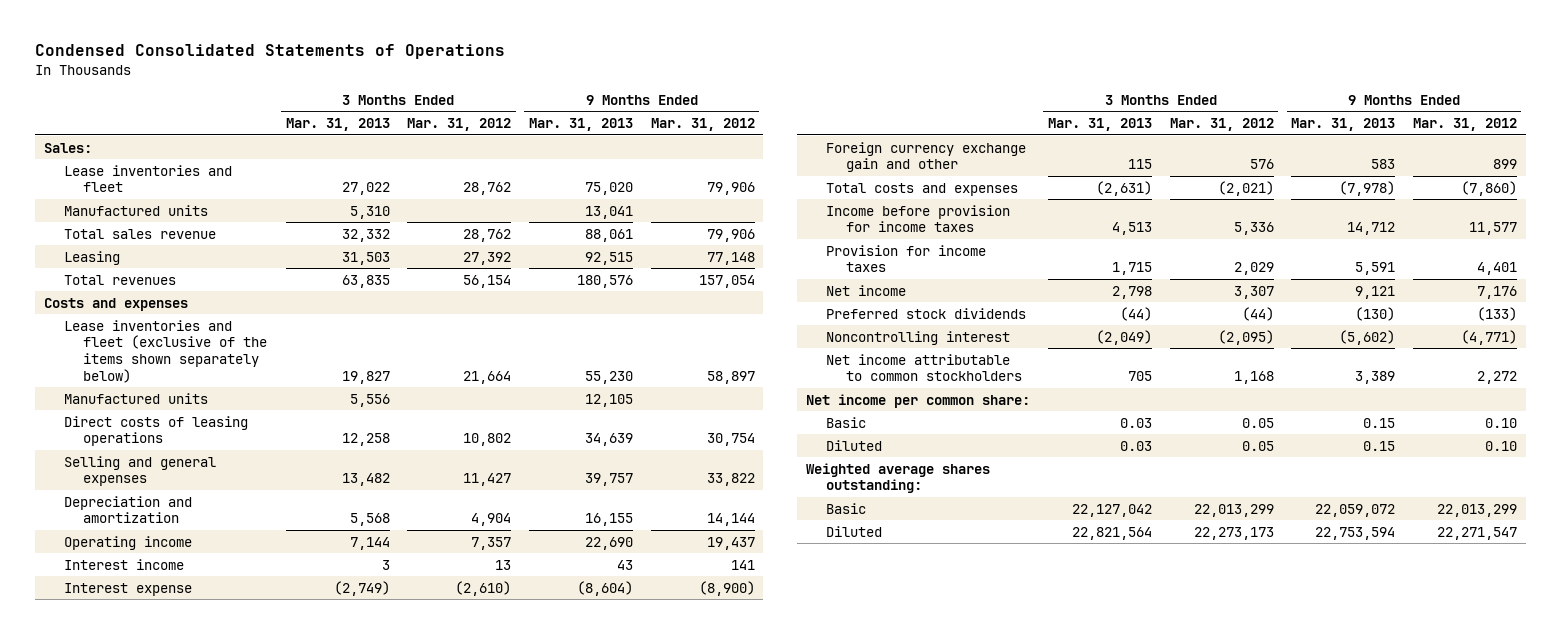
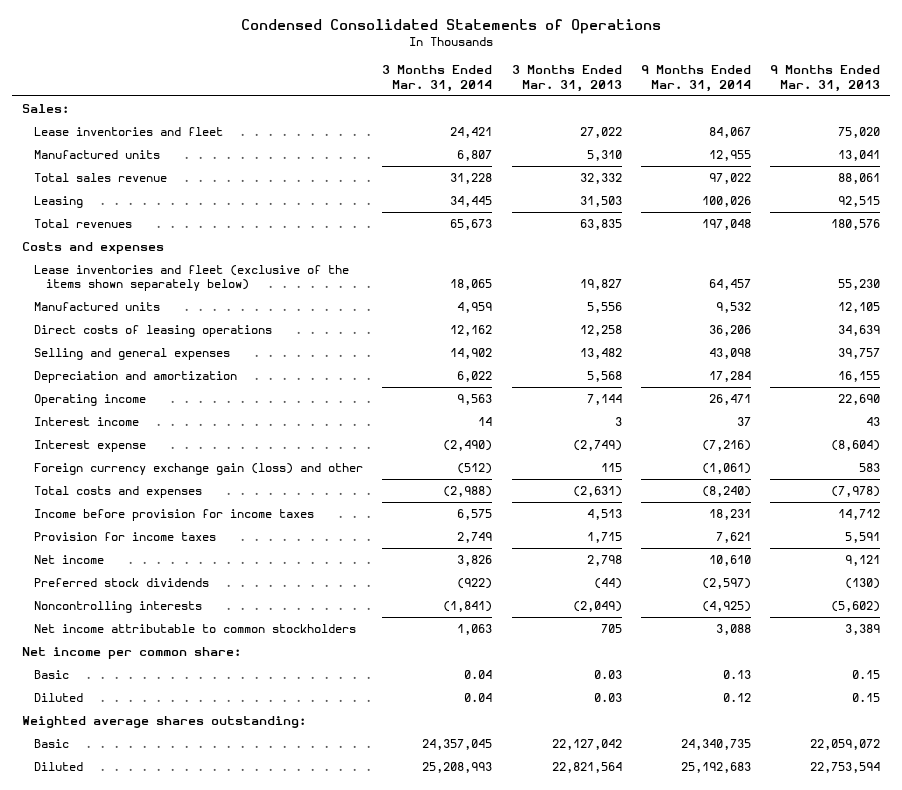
[407,117,512,131] Mar. 31, 2012 -> none
[650,117,755,131] Mar. 31, 2012 -> none
none -> [382,65,493,92] 3 Months Ended Mar. 31, 2014
none -> [640,65,751,92] 9 Months Ended Mar. 31, 2014
[825,141,1026,173] Foreign currency exchange gain and other -> [33,462,363,475] Foreign currency exchange gain (loss) and other
[825,330,1010,345] Noncontrolling interest -> [33,600,202,613] Noncontrolling interests

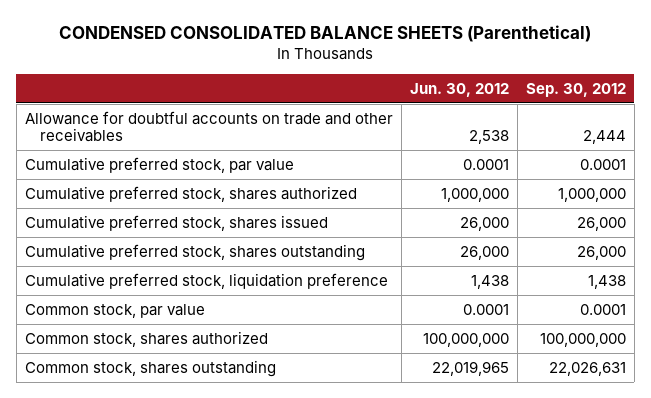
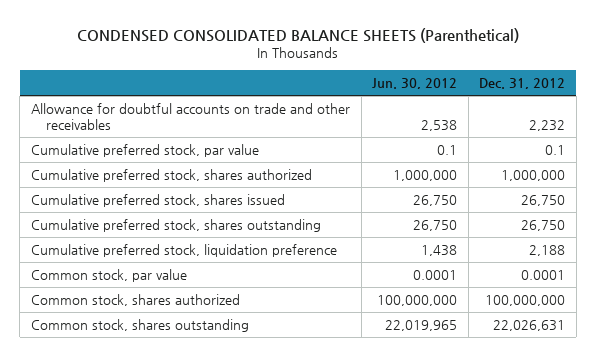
[525,82,626,97] Sep. 30, 2012 -> none
none -> [479,78,566,90] Dec. 31, 2012
[462,158,509,170] 0.0001 -> [437,145,458,156] 0.1
[459,216,509,231] 26,000 -> [413,195,458,207] 26,750
[459,245,509,260] 26,000 -> [413,220,458,232] 26,750

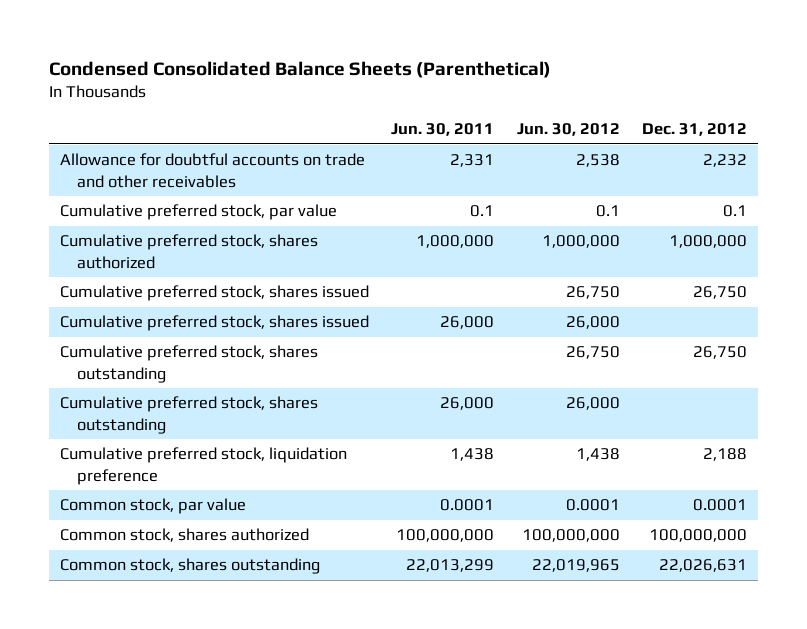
[77,27,520,43] CONDENSED CONSOLIDATED BALANCE SHEETS (Parenthetical) -> [48,60,551,78] Condensed Consolidated Balance Sheets (Parenthetical)
none -> [391,123,495,137] Jun. 30, 2011
none -> [60,315,370,332] Cumulative preferred stock, shares issued
none -> [60,396,319,434] Cumulative preferred stock, shares outstanding

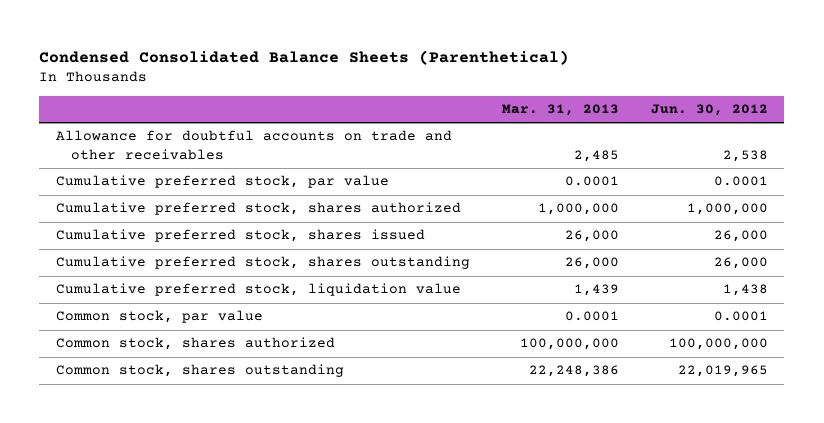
[391,123,495,137] Jun. 30, 2011 -> none
[641,123,747,137] Dec. 31, 2012 -> none
none -> [501,104,619,117] Mar. 31, 2013
[595,205,620,218] 0.1 -> [714,176,769,187] 0.0001
[60,285,370,302] Cumulative preferred stock, shares issued -> none
[60,345,319,383] Cumulative preferred stock, shares outstanding -> none
[60,447,348,485] Cumulative preferred stock, liquidation preference -> [55,283,461,297] Cumulative preferred stock, liquidation value

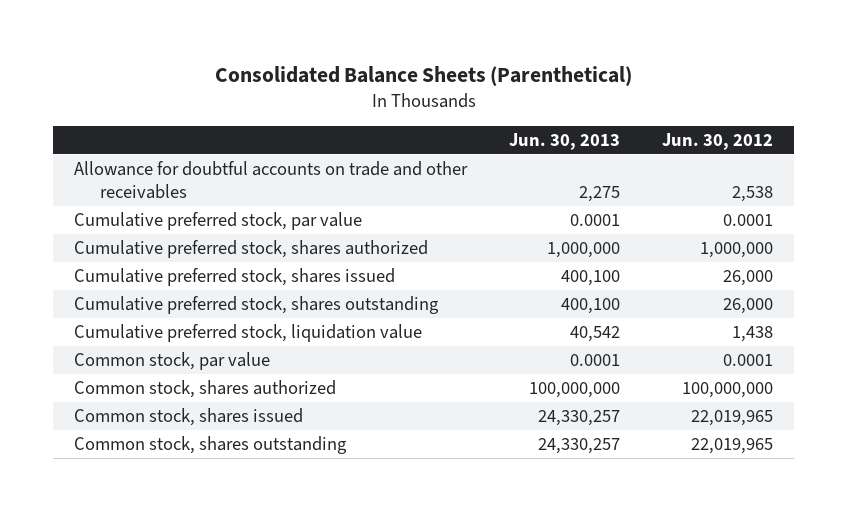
[39,49,570,65] Condensed Consolidated Balance Sheets (Parenthetical) -> [214,66,632,87] Consolidated Balance Sheets (Parenthetical)
[501,104,619,117] Mar. 31, 2013 -> none
none -> [509,133,621,151] Jun. 30, 2013
none -> [74,408,304,427] Common stock, shares issued

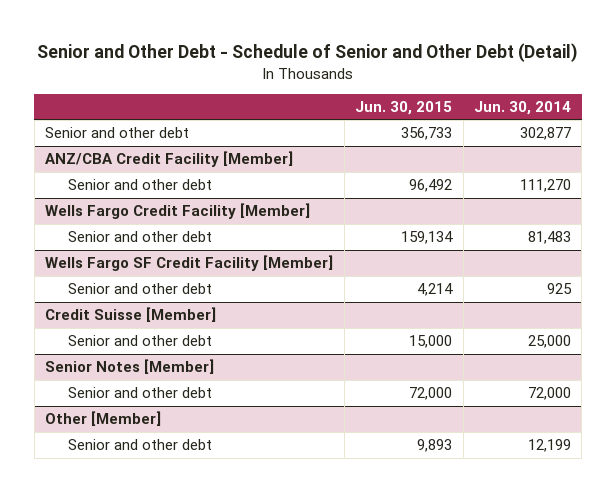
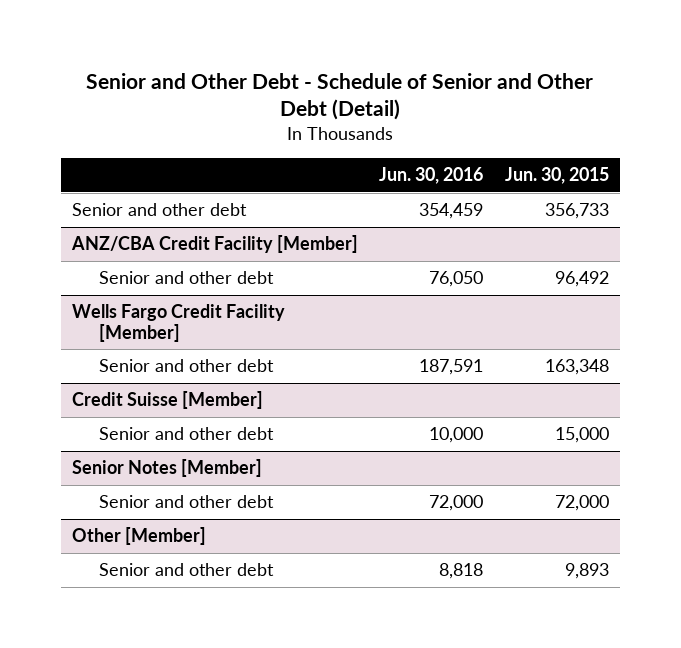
[474,100,572,115] Jun. 30, 2014 -> none
none -> [379,167,484,185] Jun. 30, 2016
[45,255,334,272] Wells Fargo SF Credit Facility [Member] -> none
[68,283,213,295] Senior and other debt -> none
[401,231,454,245] 159,134 -> [544,359,609,376] 163,348

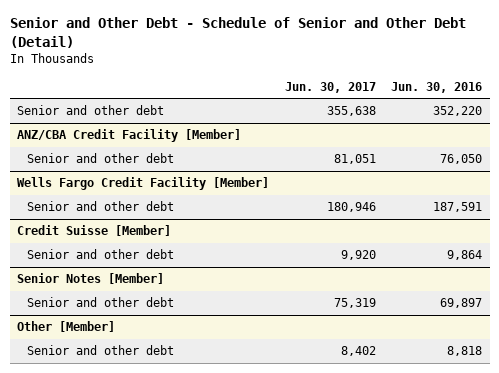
[504,167,609,185] Jun. 30, 2015 -> none
none -> [284,81,376,93] Jun. 30, 2017
[419,203,484,220] 354,459 -> [432,106,482,117] 352,220
[429,427,484,444] 10,000 -> [446,250,482,261] 9,864
[429,495,484,512] 72,000 -> [439,298,482,309] 69,897

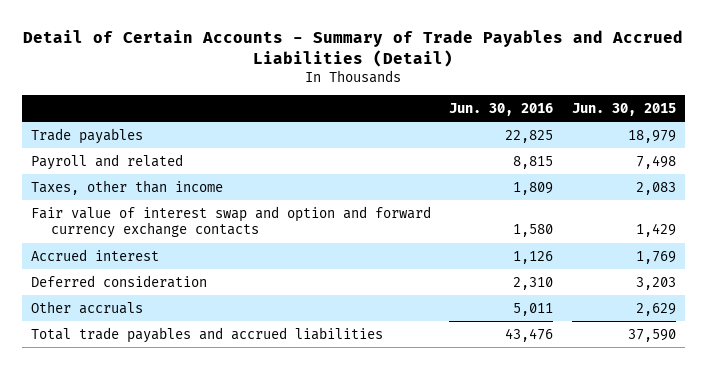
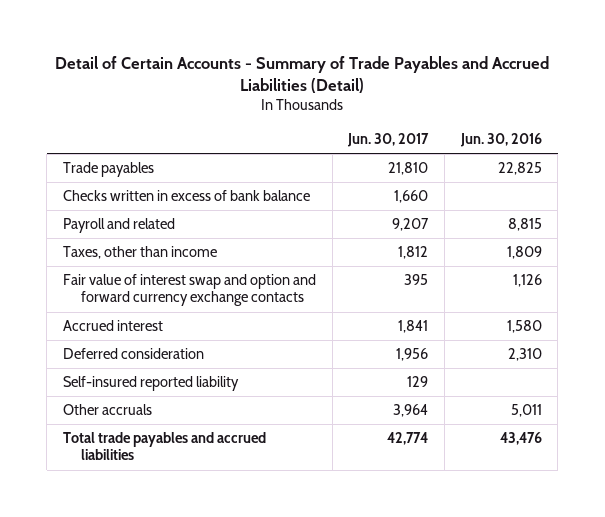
[571,102,676,116] Jun. 30, 2015 -> none
none -> [347,132,430,147] Jun. 30, 2017
none -> [63,190,311,202] Checks written in excess of bank balance
[513,224,554,238] 1,580 -> [512,274,542,288] 1,126
[513,250,554,264] 1,126 -> [506,320,542,334] 1,580
none -> [63,376,240,392] Self-insured reported liability

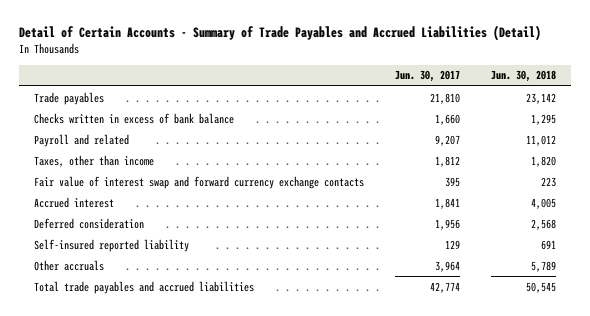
[459,132,542,147] Jun. 30, 2016 -> none
none -> [490,70,556,83] Jun. 30, 2018
[63,274,317,307] Fair value of interest swap and option and forward currency exchange contacts -> [34,175,365,189] Fair value of interest swap and forward currency exchange contacts

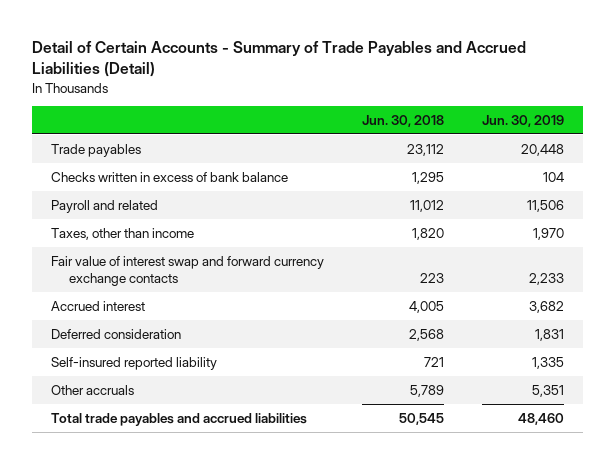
[395,70,461,83] Jun. 30, 2017 -> none
none -> [482,115,565,128] Jun. 30, 2019
[525,92,556,104] 23,142 -> [406,143,444,156] 23,112
[540,239,556,250] 691 -> [423,356,444,367] 721

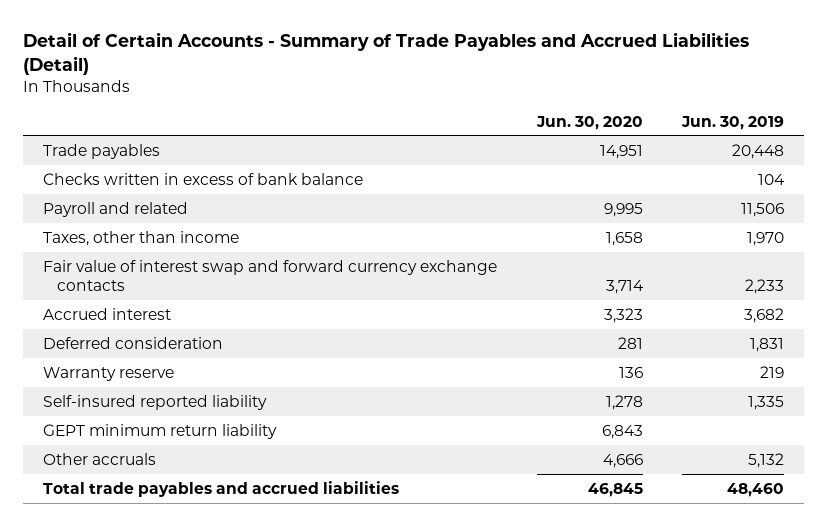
[361,115,444,128] Jun. 30, 2018 -> none
none -> [535,115,643,130] Jun. 30, 2020
none -> [42,366,174,381] Warranty reserve
none -> [42,423,277,439] GEPT minimum return liability
[532,384,565,397] 5,351 -> [748,452,785,468] 5,132

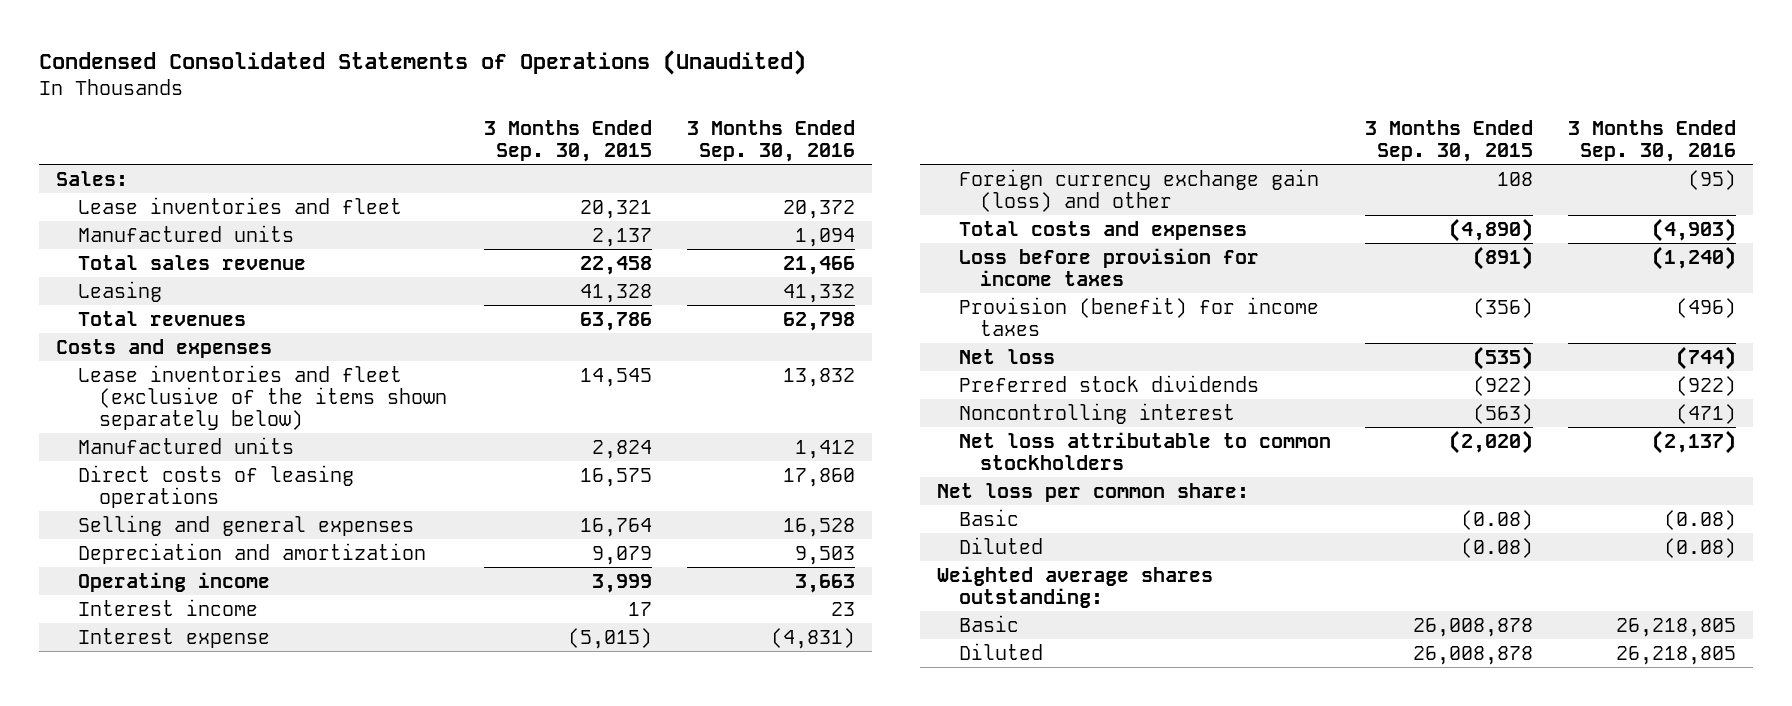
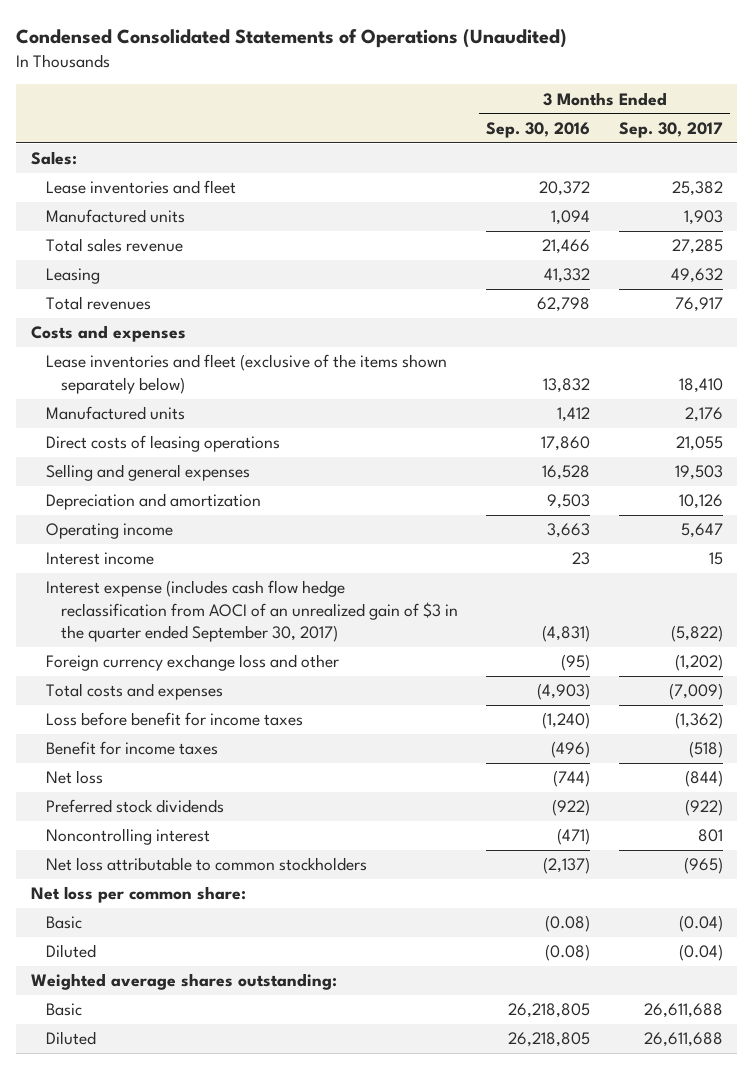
[484,119,653,163] 3 Months Ended Sep. 30, 2015 -> none
none -> [619,122,724,139] Sep. 30, 2017
[77,627,270,648] Interest expense -> [45,580,458,643] Interest expense (includes cash flow hedge reclassification from AOCI of an unrealized gain of $3 in the quarter ended September 30, 2017)
[958,168,1319,212] Foreign currency exchange gain (loss) and other -> [45,654,339,672] Foreign currency exchange loss and other
[958,247,1259,286] Loss before provision for income taxes -> [45,712,303,727] Loss before benefit for income taxes
[958,296,1319,336] Provision (benefit) for income taxes -> [45,741,218,756] Benefit for income taxes

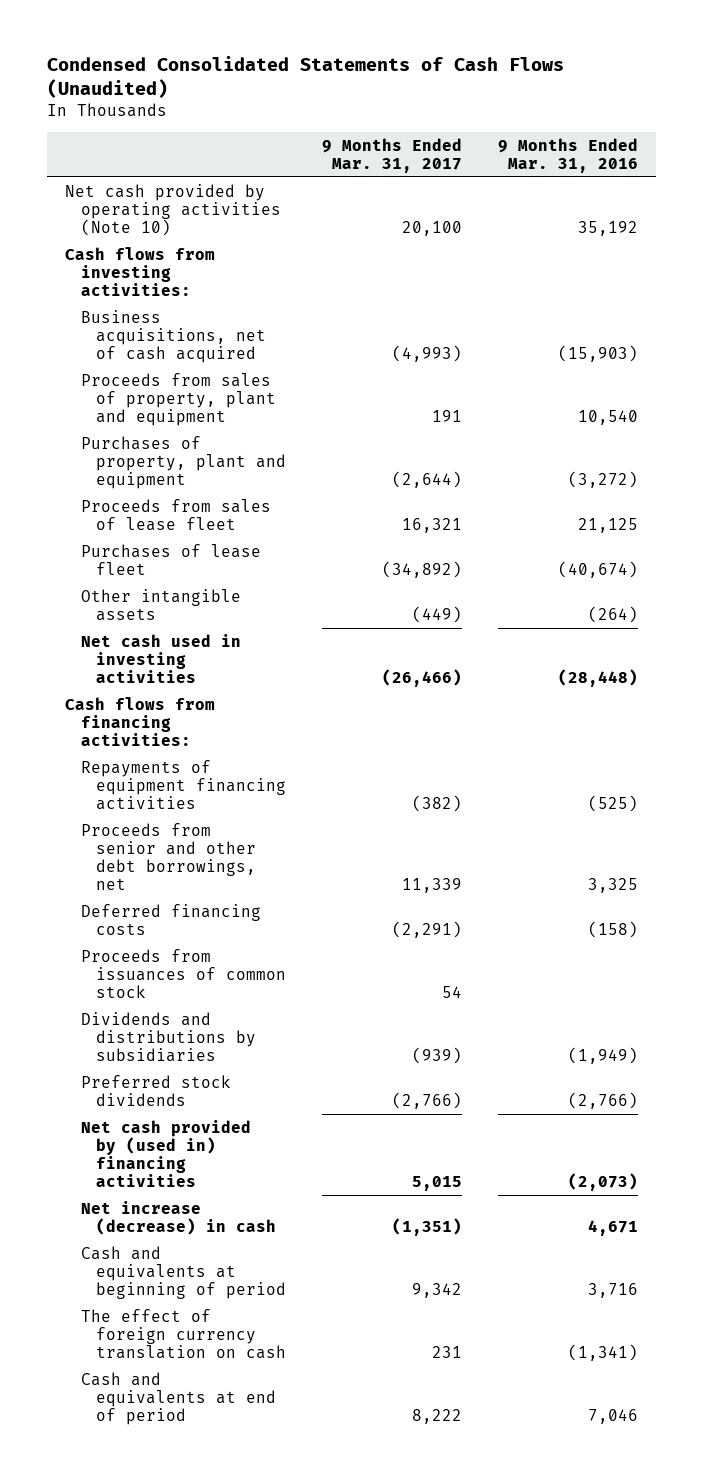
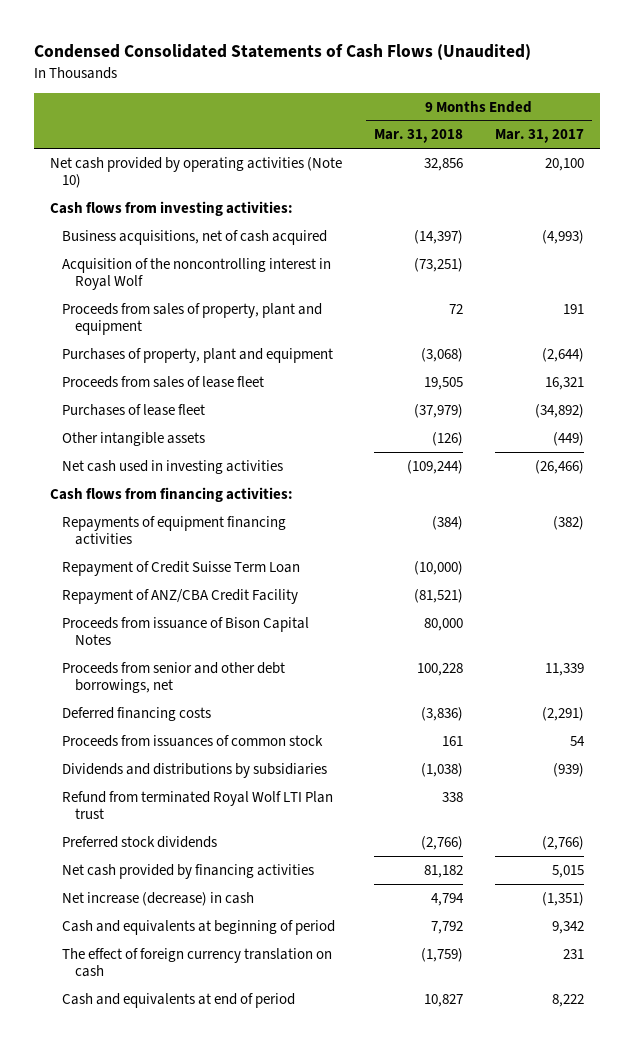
[497,137,638,173] 9 Months Ended Mar. 31, 2016 -> none
none -> [374,129,464,144] Mar. 31, 2018
none -> [62,257,332,291] Acquisition of the noncontrolling interest in Royal Wolf
none -> [62,560,301,576] Repayment of Credit Suisse Term Loan
none -> [62,588,299,604] Repayment of ANZ/CBA Credit Facility
none -> [62,616,310,646] Proceeds from issuance of Bison Capital Notes
none -> [62,790,334,820] Refund from terminated Royal Wolf LTI Plan trust
[80,1119,251,1188] Net cash provided by (used in) financing activities -> [62,863,315,879] Net cash provided by financing activities

